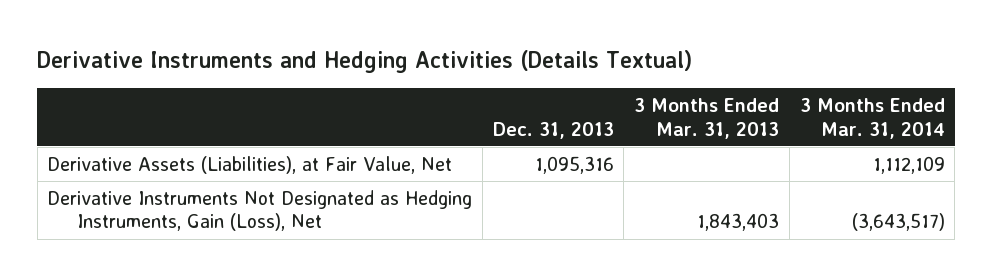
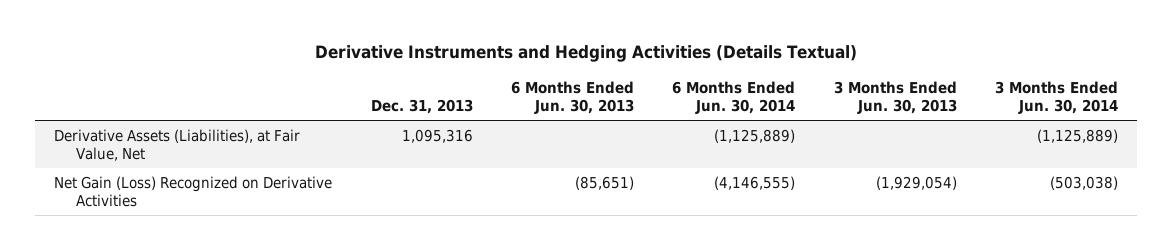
[634,98,780,139] 3 Months Ended Mar. 31, 2013 -> none
[799,98,945,139] 3 Months Ended Mar. 31, 2014 -> none
none -> [510,80,634,115] 6 Months Ended Jun. 30, 2013
none -> [672,80,796,115] 6 Months Ended Jun. 30, 2014
none -> [833,80,957,115] 3 Months Ended Jun. 30, 2013
none -> [995,80,1119,115] 3 Months Ended Jun. 30, 2014
[47,190,473,232] Derivative Instruments Not Designated as Hedging Instruments, Gain (Loss), Net -> [54,175,333,208] Net Gain (Loss) Recognized on Derivative Activities

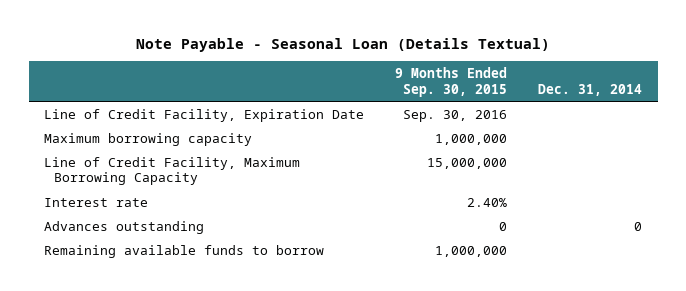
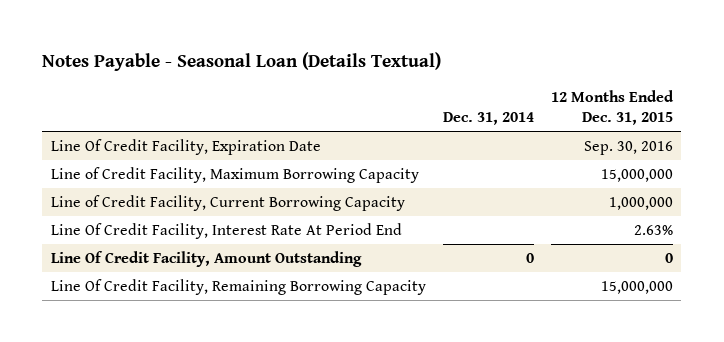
[136,37,551,52] Note Payable - Seasonal Loan (Details Textual) -> [42,52,442,72] Notes Payable - Seasonal Loan (Details Textual)
[395,67,508,97] 9 Months Ended Sep. 30, 2015 -> none
none -> [550,90,674,126] 12 Months Ended Dec. 31, 2015
[44,132,253,146] Maximum borrowing capacity -> none
[44,108,365,122] Line of Credit Facility, Expiration Date -> [50,139,321,156] Line Of Credit Facility, Expiration Date
none -> [50,195,405,212] Line of Credit Facility, Current Borrowing Capacity
[44,197,149,207] Interest rate -> [50,223,402,240] Line Of Credit Facility, Interest Rate At Period End
[44,220,205,234] Advances outstanding -> [50,251,362,268] Line Of Credit Facility, Amount Outstanding
[44,244,325,258] Remaining available funds to borrow -> [50,279,426,296] Line Of Credit Facility, Remaining Borrowing Capacity

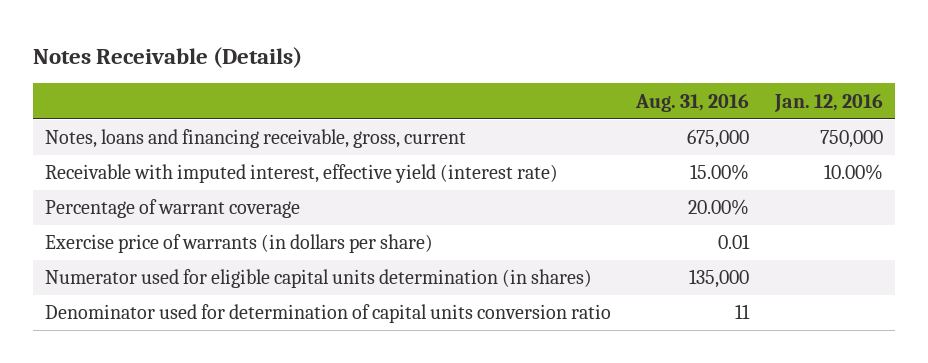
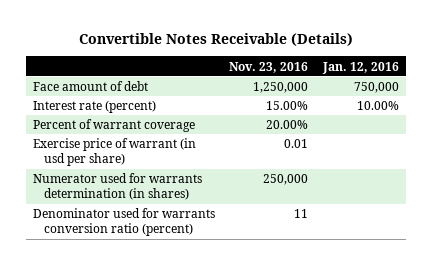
[32,46,302,68] Notes Receivable (Details) -> [78,33,353,47] Convertible Notes Receivable (Details)
[635,93,750,112] Aug. 31, 2016 -> none
none -> [229,61,309,73] Nov. 23, 2016
[45,129,467,149] Notes, loans and financing receivable, gross, current -> [32,81,148,92] Face amount of debt
[45,164,559,184] Receivable with imputed interest, effective yield (interest rate) -> [32,100,156,114] Interest rate (percent)
[45,199,301,219] Percentage of warrant coverage -> [32,119,195,133] Percent of warrant coverage
[45,234,434,254] Exercise price of warrants (in dollars per share) -> [32,138,196,167] Exercise price of warrant (in usd per share)
[45,269,593,289] Numerator used for eligible capital units determination (in shares) -> [32,173,202,201] Numerator used for warrants determination (in shares)
[45,304,612,324] Denominator used for determination of capital units conversion ratio -> [32,208,215,237] Denominator used for warrants conversion ratio (percent)

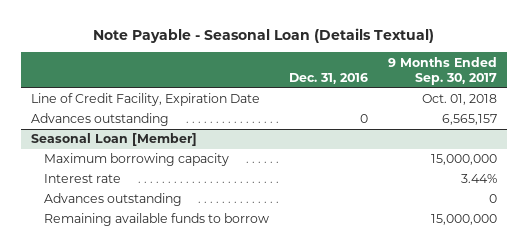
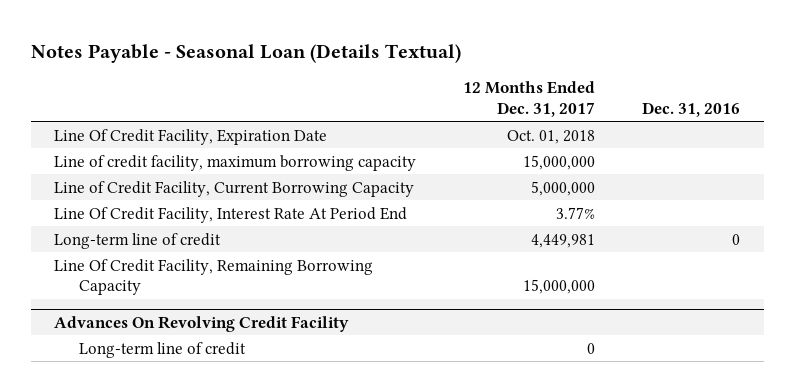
[92,28,434,44] Note Payable - Seasonal Loan (Details Textual) -> [30,43,461,63] Notes Payable - Seasonal Loan (Details Textual)
[387,56,497,86] 9 Months Ended Sep. 30, 2017 -> none
none -> [463,81,596,117] 12 Months Ended Dec. 31, 2017
[30,133,197,147] Seasonal Loan [Member] -> none
[44,153,230,167] Maximum borrowing capacity -> none
[44,174,122,184] Interest rate -> none
[44,193,183,207] Advances outstanding -> none
[44,213,270,227] Remaining available funds to borrow -> none
[30,93,260,107] Line of Credit Facility, Expiration Date -> [54,128,328,145] Line Of Credit Facility, Expiration Date
none -> [54,154,417,171] Line of credit facility, maximum borrowing capacity
none -> [54,180,415,197] Line of Credit Facility, Current Borrowing Capacity
none -> [54,206,408,223] Line Of Credit Facility, Interest Rate At Period End
[30,113,169,127] Advances outstanding -> [54,232,222,249] Long-term line of credit
none -> [54,258,374,296] Line Of Credit Facility, Remaining Borrowing Capacity
none -> [54,315,350,332] Advances On Revolving Credit Facility
none -> [79,341,247,358] Long-term line of credit

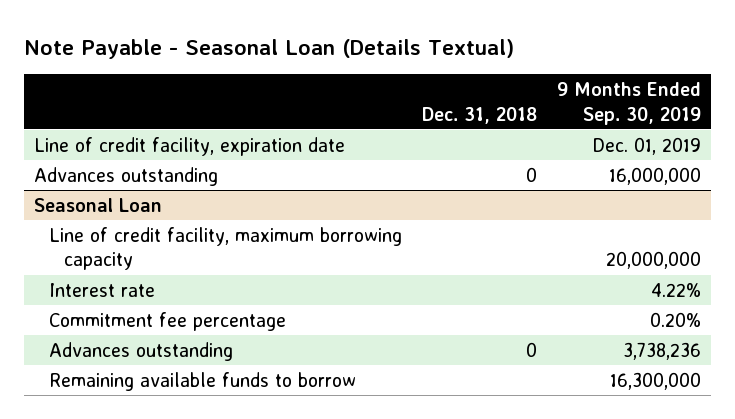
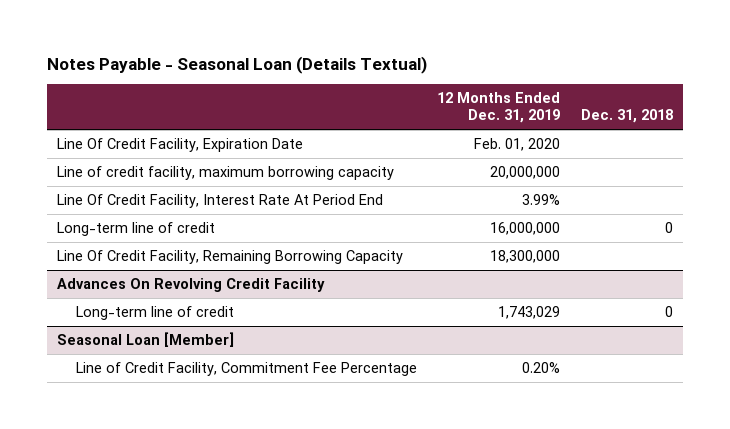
[24,38,515,59] Note Payable - Seasonal Loan (Details Textual) -> [46,55,427,74] Notes Payable - Seasonal Loan (Details Textual)
[556,81,701,125] 9 Months Ended Sep. 30, 2019 -> none
none -> [437,92,561,124] 12 Months Ended Dec. 31, 2019
[49,226,403,271] Line of credit facility, maximum borrowing capacity -> none
[49,282,156,297] Interest rate -> none
[49,341,234,361] Advances outstanding -> none
[49,371,357,391] Remaining available funds to borrow -> none
[34,136,346,156] Line of credit facility, expiration date -> [56,138,303,153] Line Of Credit Facility, Expiration Date
none -> [56,166,394,181] Line of credit facility, maximum borrowing capacity
none -> [56,194,383,209] Line Of Credit Facility, Interest Rate At Period End
[34,166,219,186] Advances outstanding -> [56,222,215,237] Long-term line of credit
none -> [56,250,403,265] Line Of Credit Facility, Remaining Borrowing Capacity
none -> [56,278,325,293] Advances On Revolving Credit Facility
none -> [75,306,234,321] Long-term line of credit
[34,197,163,212] Seasonal Loan -> [56,332,234,348] Seasonal Loan [Member]
[49,311,287,331] Commitment fee percentage -> [75,362,417,377] Line of Credit Facility, Commitment Fee Percentage

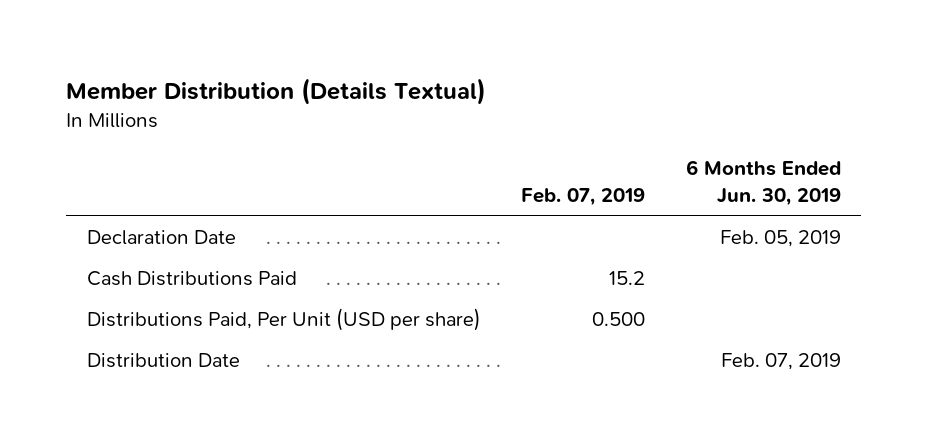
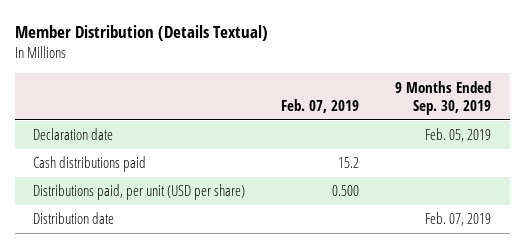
[685,159,841,206] 6 Months Ended Jun. 30, 2019 -> none
none -> [395,80,492,115] 9 Months Ended Sep. 30, 2019
[86,229,236,245] Declaration Date -> [32,128,113,141] Declaration date
[86,270,297,286] Cash Distributions Paid -> [32,156,146,173] Cash distributions paid
[86,307,481,331] Distributions Paid, Per Unit (USD per share) -> [32,184,245,201] Distributions paid, per unit (USD per share)
[86,352,240,368] Distribution Date -> [32,212,114,225] Distribution date

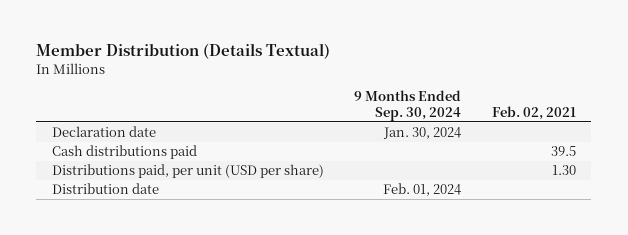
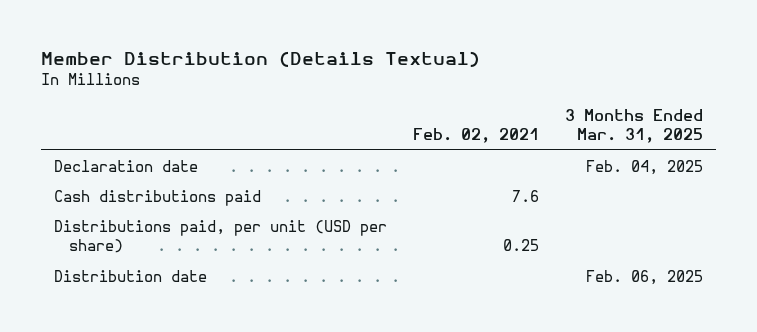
[354,90,462,121] 9 Months Ended Sep. 30, 2024 -> none
none -> [565,109,704,144] 3 Months Ended Mar. 31, 2025
[550,146,576,157] 39.5 -> [512,190,540,203] 7.6
[551,165,576,176] 1.30 -> [503,239,540,252] 0.25

